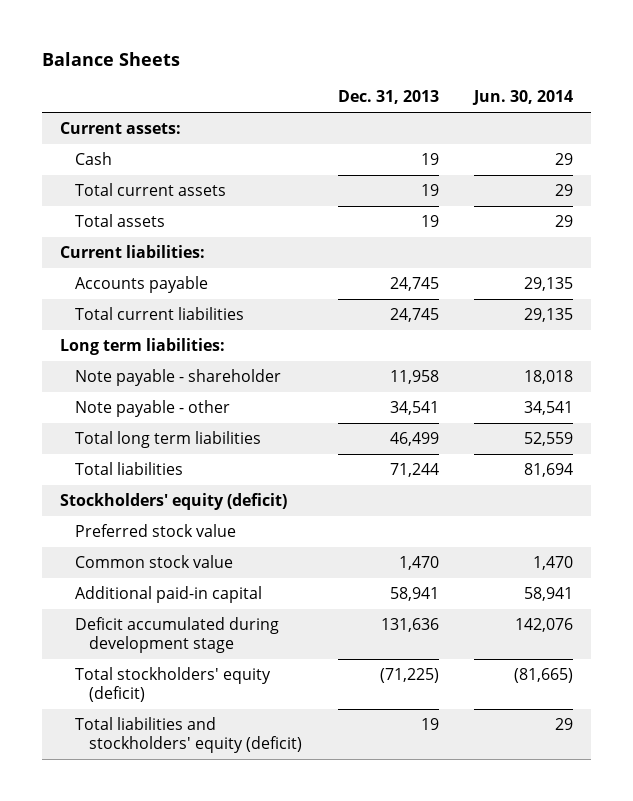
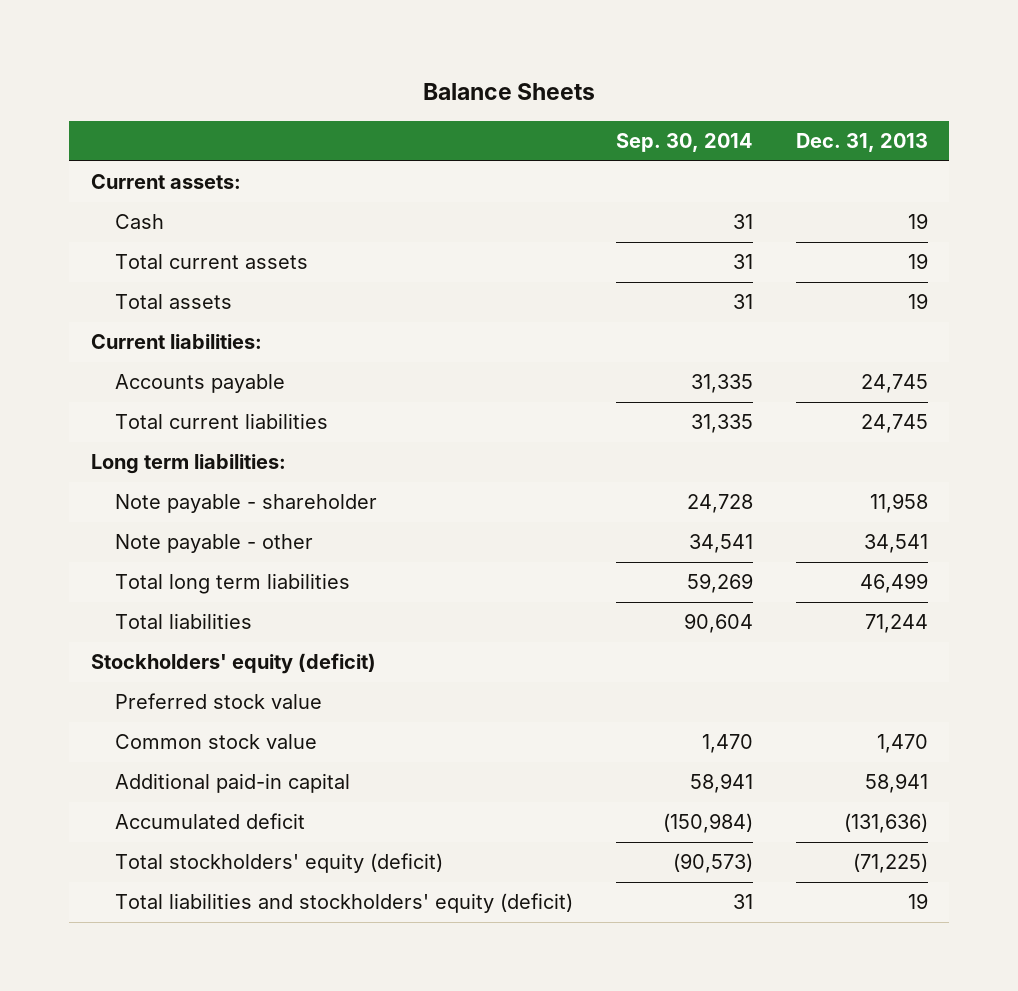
[472,90,574,106] Jun. 30, 2014 -> none
none -> [615,133,753,153] Sep. 30, 2014
[74,616,279,653] Deficit accumulated during development stage -> none
none -> [114,813,305,830] Accumulated deficit

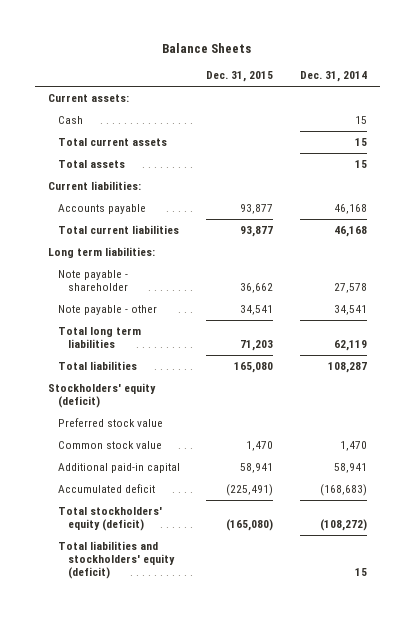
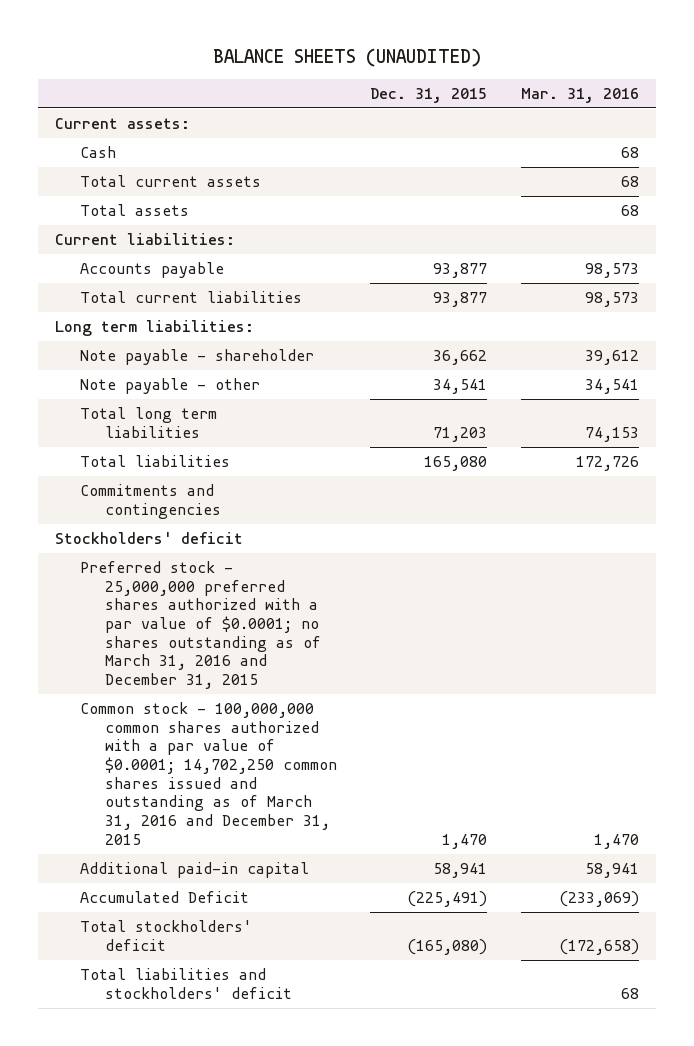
[162,42,252,53] Balance Sheets -> [212,47,481,67] BALANCE SHEETS (UNAUDITED)
[299,71,367,83] Dec. 31, 2014 -> none
none -> [520,87,639,103] Mar. 31, 2016
none -> [79,484,221,519] Commitments and contingencies
[48,383,157,409] Stockholders' equity (deficit) -> [54,532,243,545] Stockholders' deficit
[58,418,164,428] Preferred stock value -> [79,561,321,690] Preferred stock - 25,000,000 preferred shares authorized with a par value of $0.0001; no shares outstanding as of March 31, 2016 and December 31, 2015
[58,441,163,450] Common stock value -> [79,702,337,845] Common stock - 100,000,000 common shares authorized with a par value of $0.0001; 14,702,250 common shares issued and outstanding as of March 31, 2016 and December 31, 2015
[58,484,156,494] Accumulated deficit -> [79,891,249,904] Accumulated Deficit
[58,507,163,532] Total stockholders' equity (deficit) -> [79,920,252,951] Total stockholders' deficit
[58,541,176,580] Total liabilities and stockholders' equity (deficit) -> [79,968,292,999] Total liabilities and stockholders' deficit

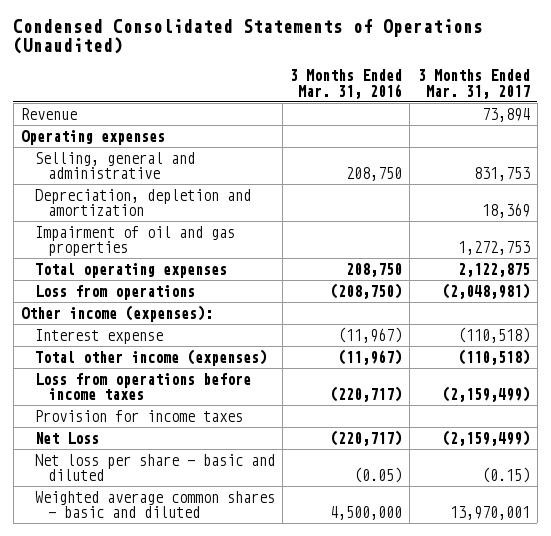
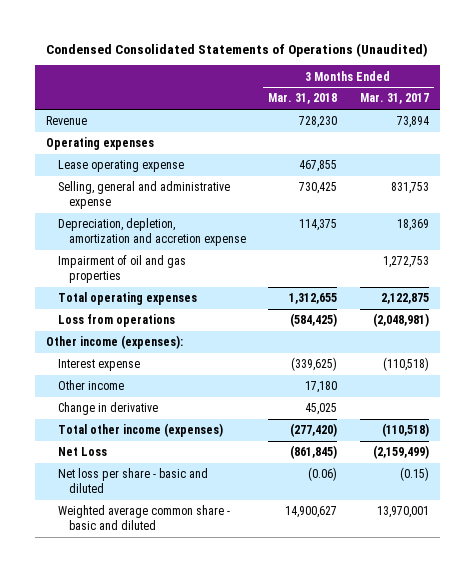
[290,69,403,99] 3 Months Ended Mar. 31, 2016 -> none
none -> [268,93,338,105] Mar. 31, 2018
none -> [57,160,184,173] Lease operating expense
[34,151,195,180] Selling, general and administrative -> [57,181,230,210] Selling, general and administrative expense
[34,188,251,217] Depreciation, depletion and amortization -> [57,218,247,247] Depreciation, depletion, amortization and accretion expense
none -> [57,380,124,391] Other income
none -> [57,402,158,416] Change in derivative
[34,372,251,401] Loss from operations before income taxes -> none
[34,409,243,422] Provision for income taxes -> none
[34,490,275,519] Weighted average common shares - basic and diluted -> [57,505,230,531] Weighted average common share - basic and diluted

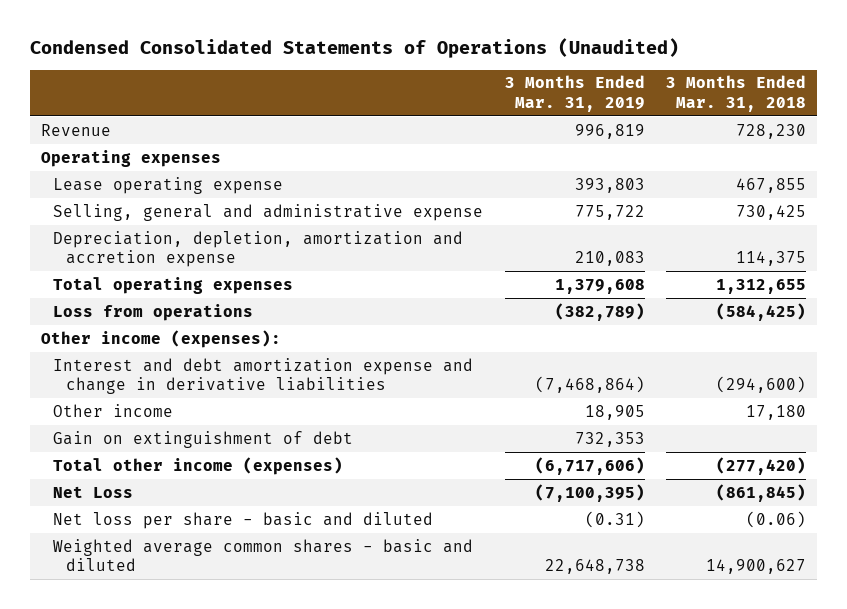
[359,93,429,105] Mar. 31, 2017 -> none
none -> [504,75,645,112] 3 Months Ended Mar. 31, 2019
[57,255,186,284] Impairment of oil and gas properties -> none
[57,359,140,372] Interest expense -> none
none -> [53,357,474,395] Interest and debt amortization expense and change in derivative liabilities
[57,402,158,416] Change in derivative -> none
none -> [53,430,354,448] Gain on extinguishment of debt
[57,505,230,531] Weighted average common share - basic and diluted -> [53,538,474,572] Weighted average common shares - basic and diluted

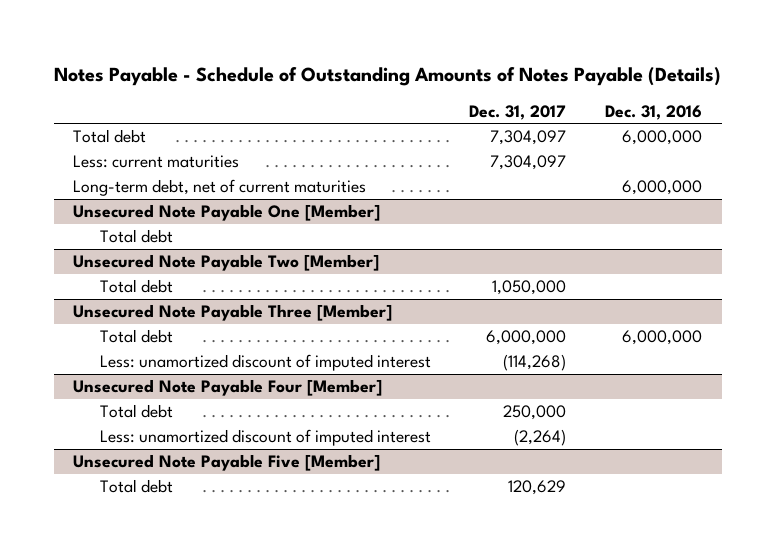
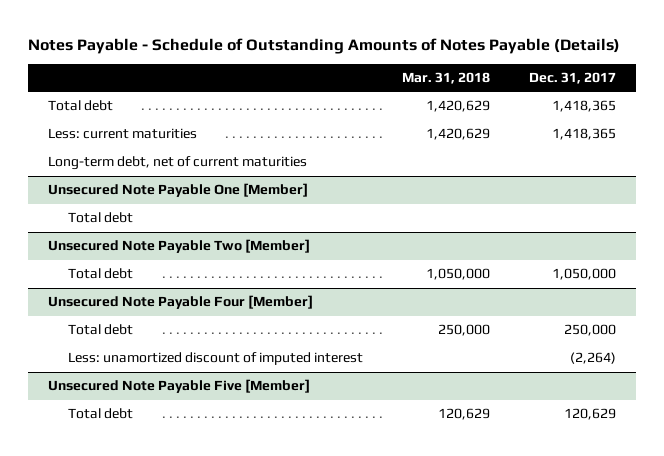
[605,104,703,120] Dec. 31, 2016 -> none
none -> [402,72,491,85] Mar. 31, 2018
[490,130,567,146] 7,304,097 -> [552,100,617,113] 1,418,365
[490,155,567,171] 7,304,097 -> [552,128,617,141] 1,418,365
[73,304,393,322] Unsecured Note Payable Three [Member] -> none
[99,329,173,344] Total debt -> none
[99,354,431,372] Less: unamortized discount of imputed interest -> none

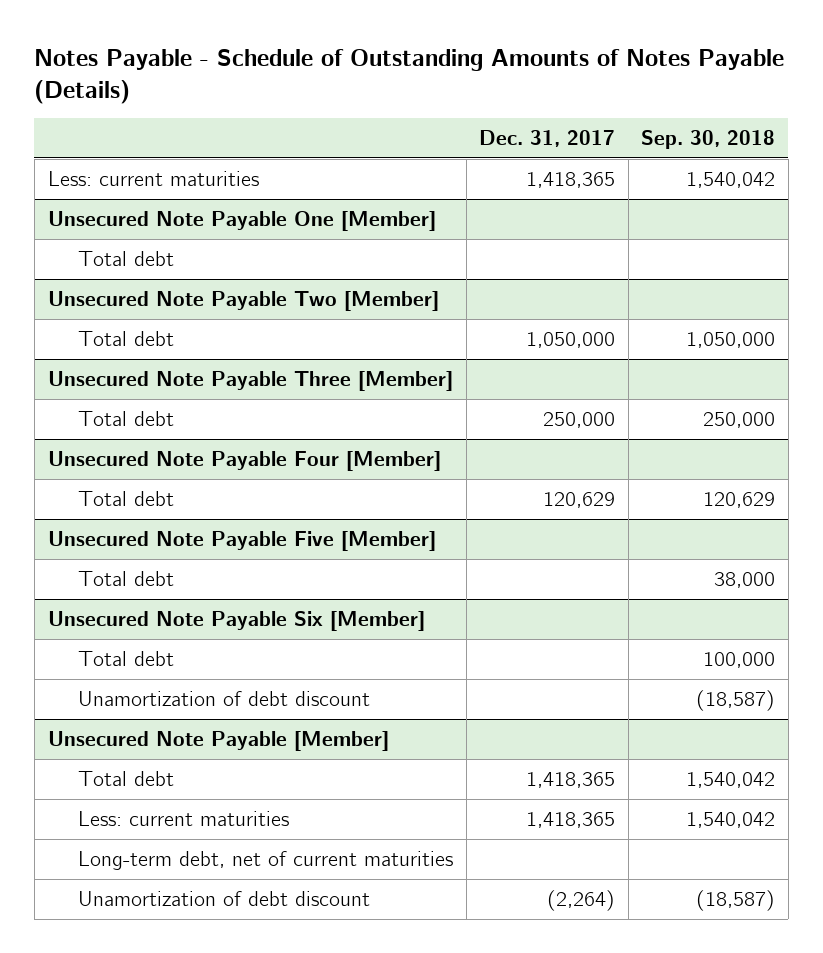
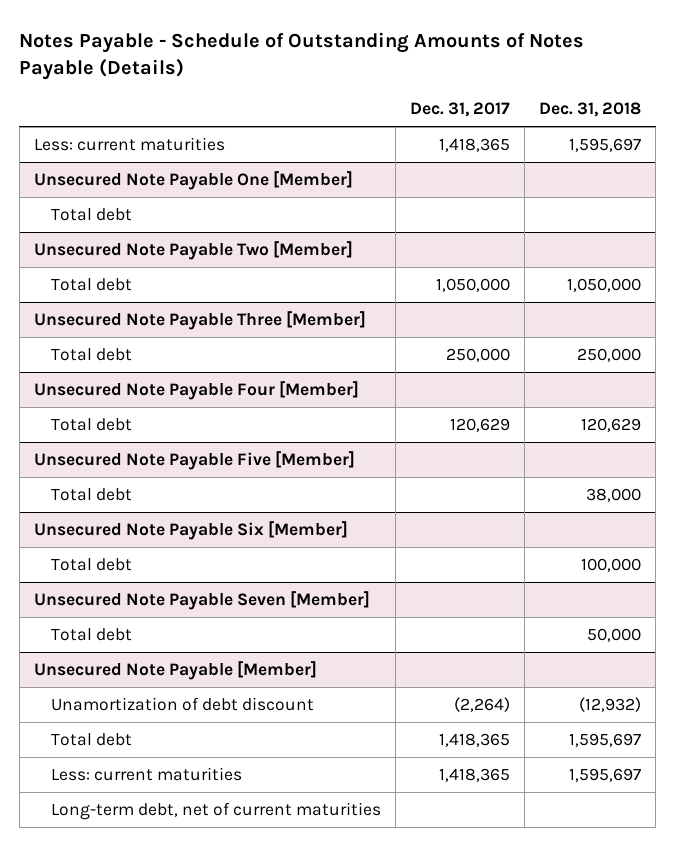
[641,129,776,149] Sep. 30, 2018 -> none
none -> [539,102,642,118] Dec. 31, 2018
[78,690,371,706] Unamortization of debt discount -> none
none -> [34,590,371,610] Unsecured Note Payable Seven [Member]
none -> [50,627,132,641] Total debt
[78,890,371,906] Unamortization of debt discount -> [50,696,314,711] Unamortization of debt discount

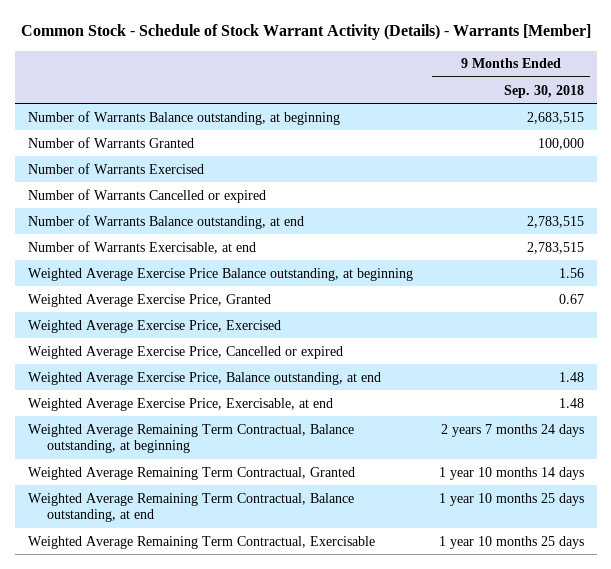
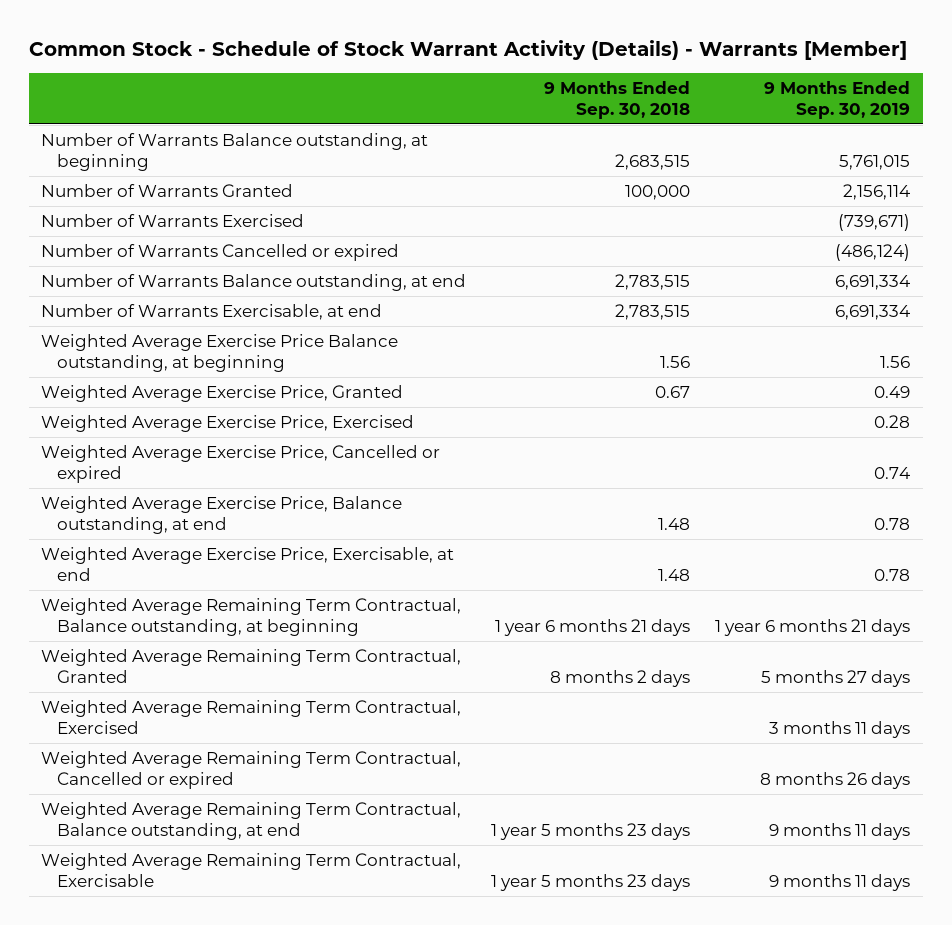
none -> [764,80,911,119] 9 Months Ended Sep. 30, 2019
[440,423,584,437] 2 years 7 months 24 days -> [495,619,691,637] 1 year 6 months 21 days
[438,466,584,480] 1 year 10 months 14 days -> [550,670,691,688] 8 months 2 days
none -> [41,699,462,735] Weighted Average Remaining Term Contractual, Exercised
none -> [41,750,462,790] Weighted Average Remaining Term Contractual, Cancelled or expired
[438,492,584,506] 1 year 10 months 25 days -> [491,823,691,841] 1 year 5 months 23 days
[438,535,584,549] 1 year 10 months 25 days -> [491,874,691,892] 1 year 5 months 23 days

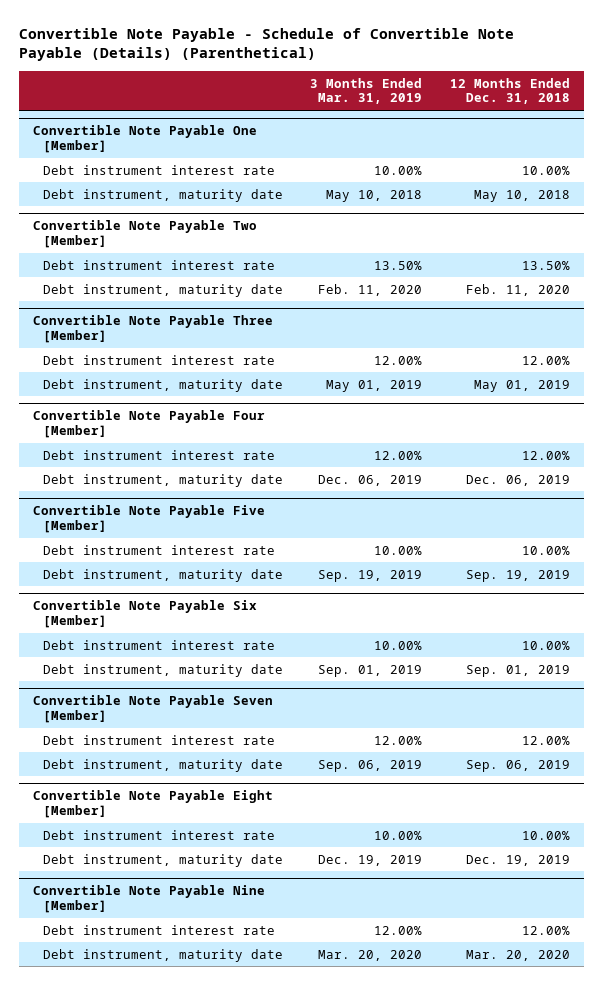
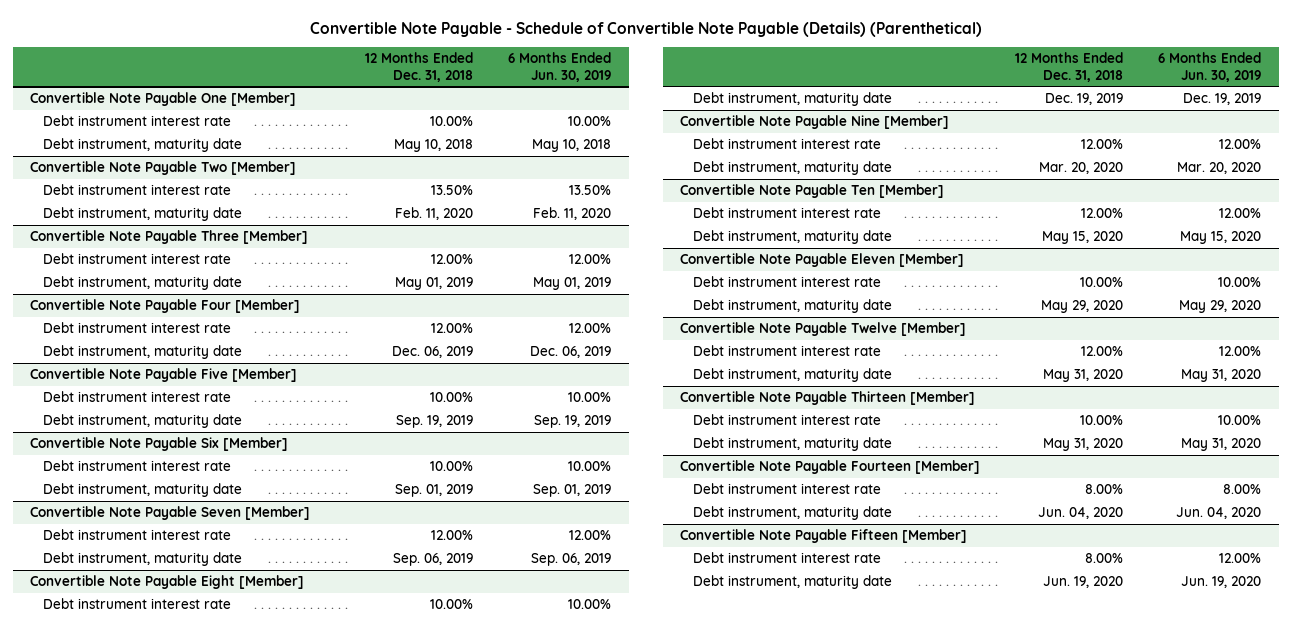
[310,77,423,105] 3 Months Ended Mar. 31, 2019 -> none
none -> [508,52,612,82] 6 Months Ended Jun. 30, 2019
none -> [680,184,945,199] Convertible Note Payable Ten [Member]
none -> [693,207,882,219] Debt instrument interest rate
none -> [693,230,893,245] Debt instrument, maturity date
none -> [680,253,965,268] Convertible Note Payable Eleven [Member]
none -> [693,276,882,288] Debt instrument interest rate
none -> [693,299,893,314] Debt instrument, maturity date
none -> [680,322,967,337] Convertible Note Payable Twelve [Member]
none -> [693,345,882,357] Debt instrument interest rate
none -> [693,368,893,383] Debt instrument, maturity date
none -> [680,391,976,406] Convertible Note Payable Thirteen [Member]
none -> [693,414,882,426] Debt instrument interest rate
none -> [693,437,893,452] Debt instrument, maturity date
none -> [680,460,981,475] Convertible Note Payable Fourteen [Member]
none -> [693,483,882,495] Debt instrument interest rate
none -> [693,506,893,521] Debt instrument, maturity date
none -> [680,529,968,544] Convertible Note Payable Fifteen [Member]
none -> [693,552,882,564] Debt instrument interest rate
none -> [693,575,893,590] Debt instrument, maturity date

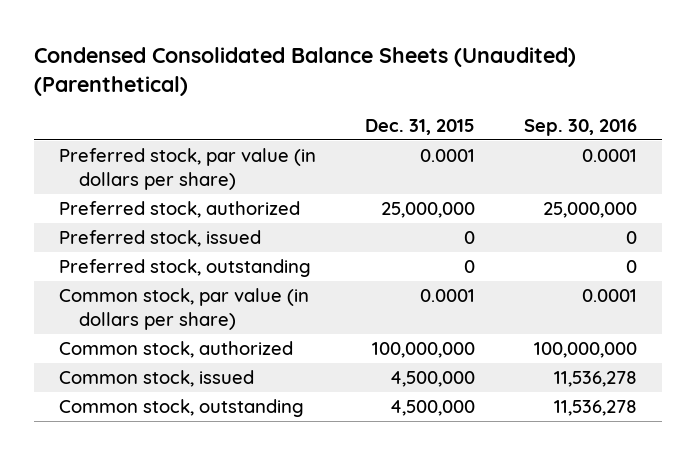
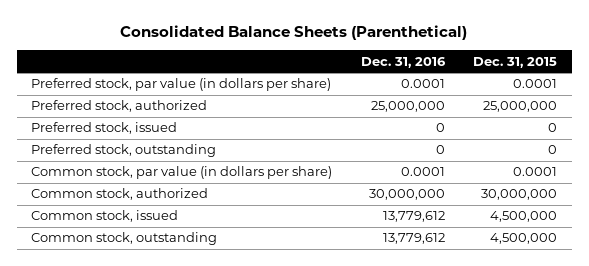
[33,46,576,97] Condensed Consolidated Balance Sheets (Unaudited) (Parenthetical) -> [120,25,468,41] Consolidated Balance Sheets (Parenthetical)
[524,118,638,136] Sep. 30, 2016 -> none
none -> [360,56,446,68] Dec. 31, 2016
[371,342,475,359] 100,000,000 -> [481,189,558,201] 30,000,000

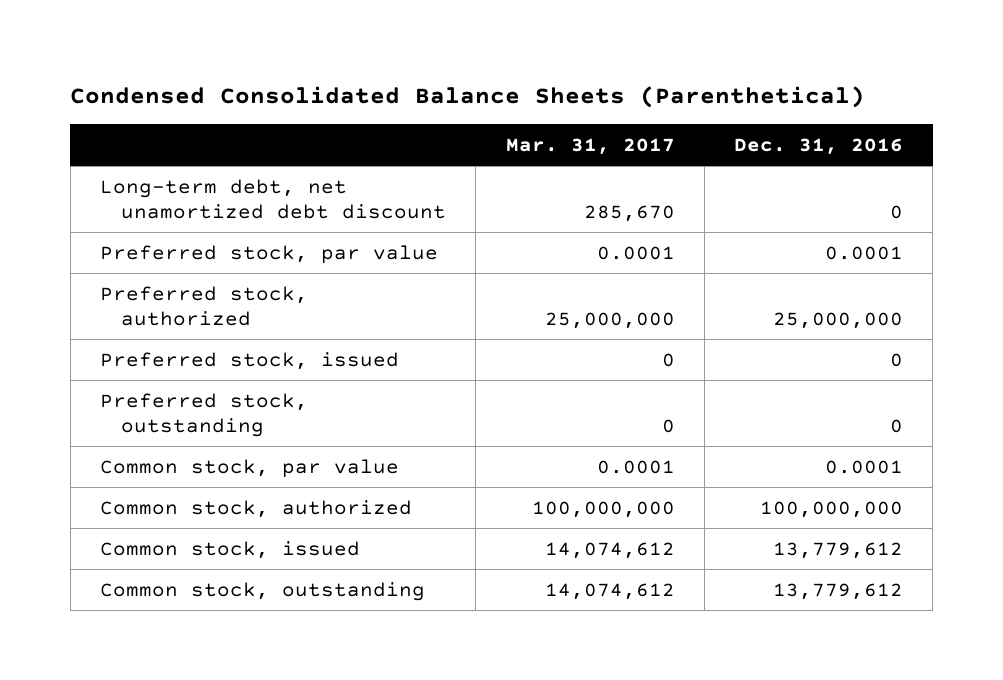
[120,25,468,41] Consolidated Balance Sheets (Parenthetical) -> [70,85,866,108] Condensed Consolidated Balance Sheets (Parenthetical)
[473,56,558,68] Dec. 31, 2015 -> none
none -> [505,138,675,156] Mar. 31, 2017
none -> [99,178,447,219] Long-term debt, net unamortized debt discount
[31,78,332,92] Preferred stock, par value (in dollars per share) -> [99,244,438,264] Preferred stock, par value
[31,166,333,180] Common stock, par value (in dollars per share) -> [99,458,399,478] Common stock, par value
[368,189,445,201] 30,000,000 -> [760,500,904,518] 100,000,000

